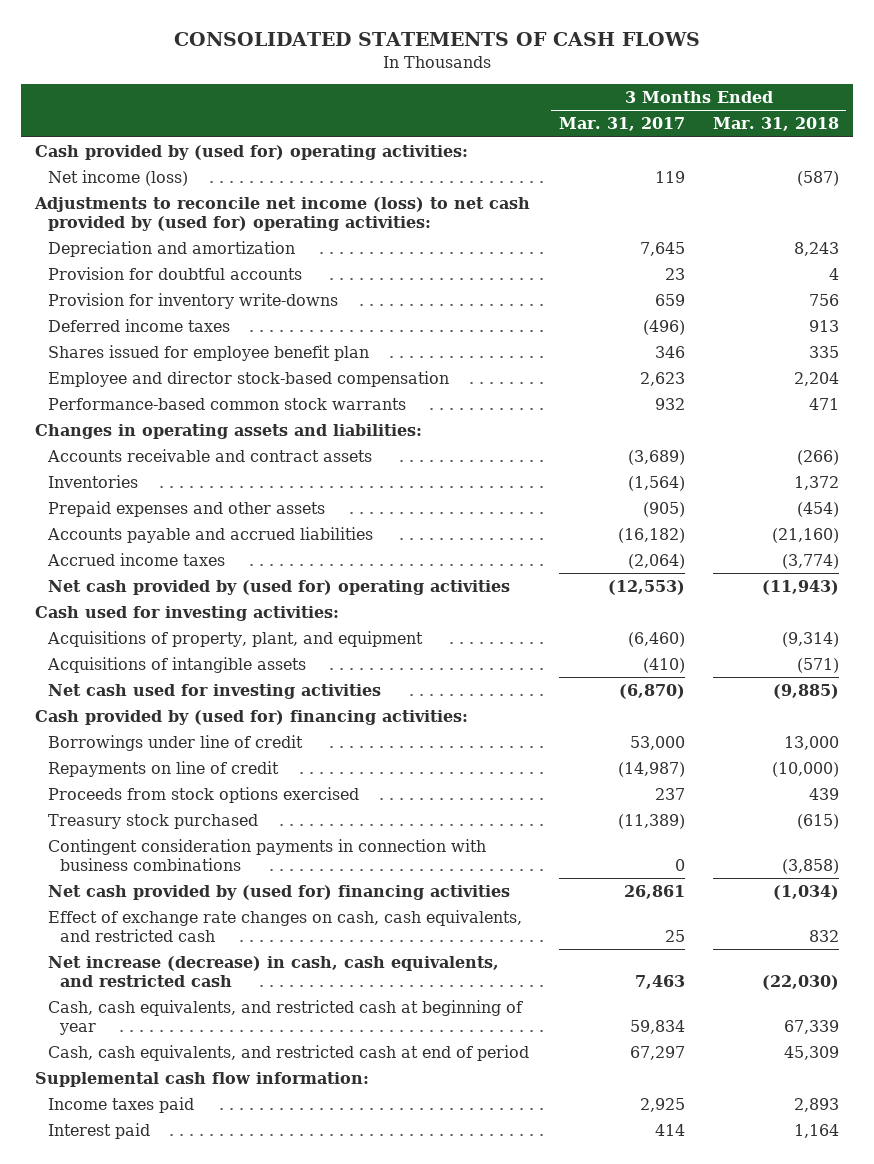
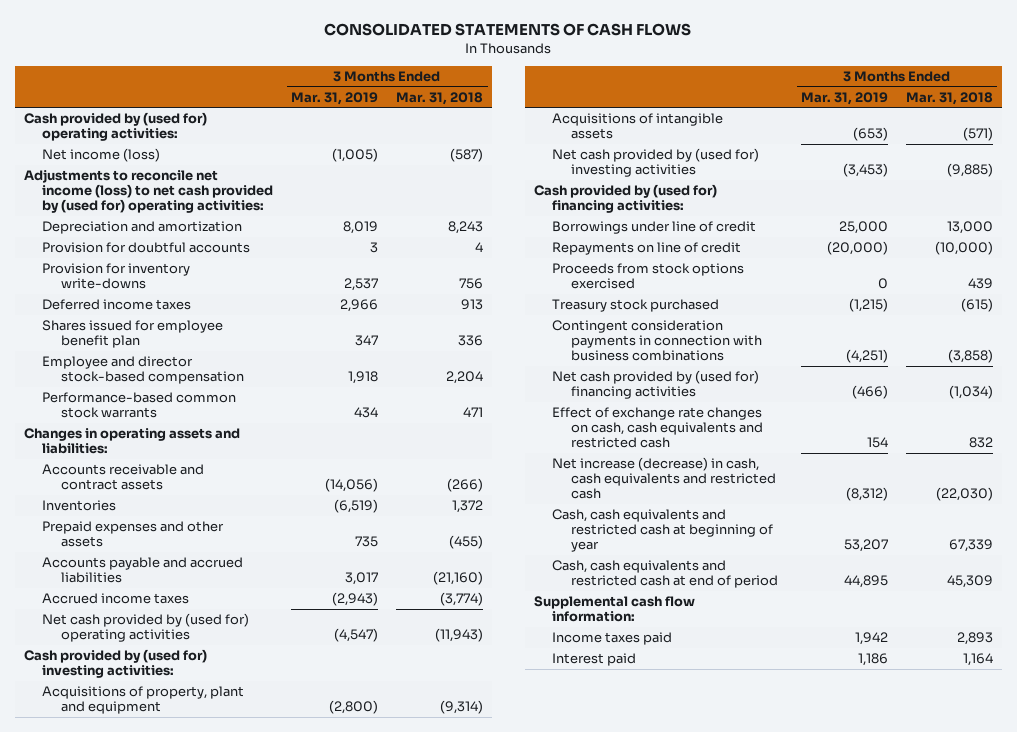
[558,117,685,132] Mar. 31, 2017 -> none
none -> [291,91,379,105] Mar. 31, 2019
[808,346,839,359] 335 -> [458,335,484,347] 336
[796,502,839,518] (454) -> [449,535,484,550] (455)
[35,606,340,622] Cash used for investing activities: -> [23,649,207,679] Cash provided by (used for) investing activities:
[46,631,423,648] Acquisitions of property, plant, and equipment -> [42,686,245,715] Acquisitions of property, plant and equipment
[47,684,381,700] Net cash used for investing activities -> [552,148,760,178] Net cash provided by (used for) investing activities
[47,910,522,942] Effect of exchange rate changes on cash, cash equivalents, and restricted cash -> [552,407,763,449] Effect of exchange rate changes on cash, cash equivalents and restricted cash
[47,956,499,987] Net increase (decrease) in cash, cash equivalents, and restricted cash -> [552,457,776,500] Net increase (decrease) in cash, cash equivalents and restricted cash
[47,1000,523,1035] Cash, cash equivalents, and restricted cash at beginning of year -> [552,509,773,553] Cash, cash equivalents and restricted cash at beginning of year
[47,1045,529,1062] Cash, cash equivalents, and restricted cash at end of period -> [552,560,778,589] Cash, cash equivalents and restricted cash at end of period

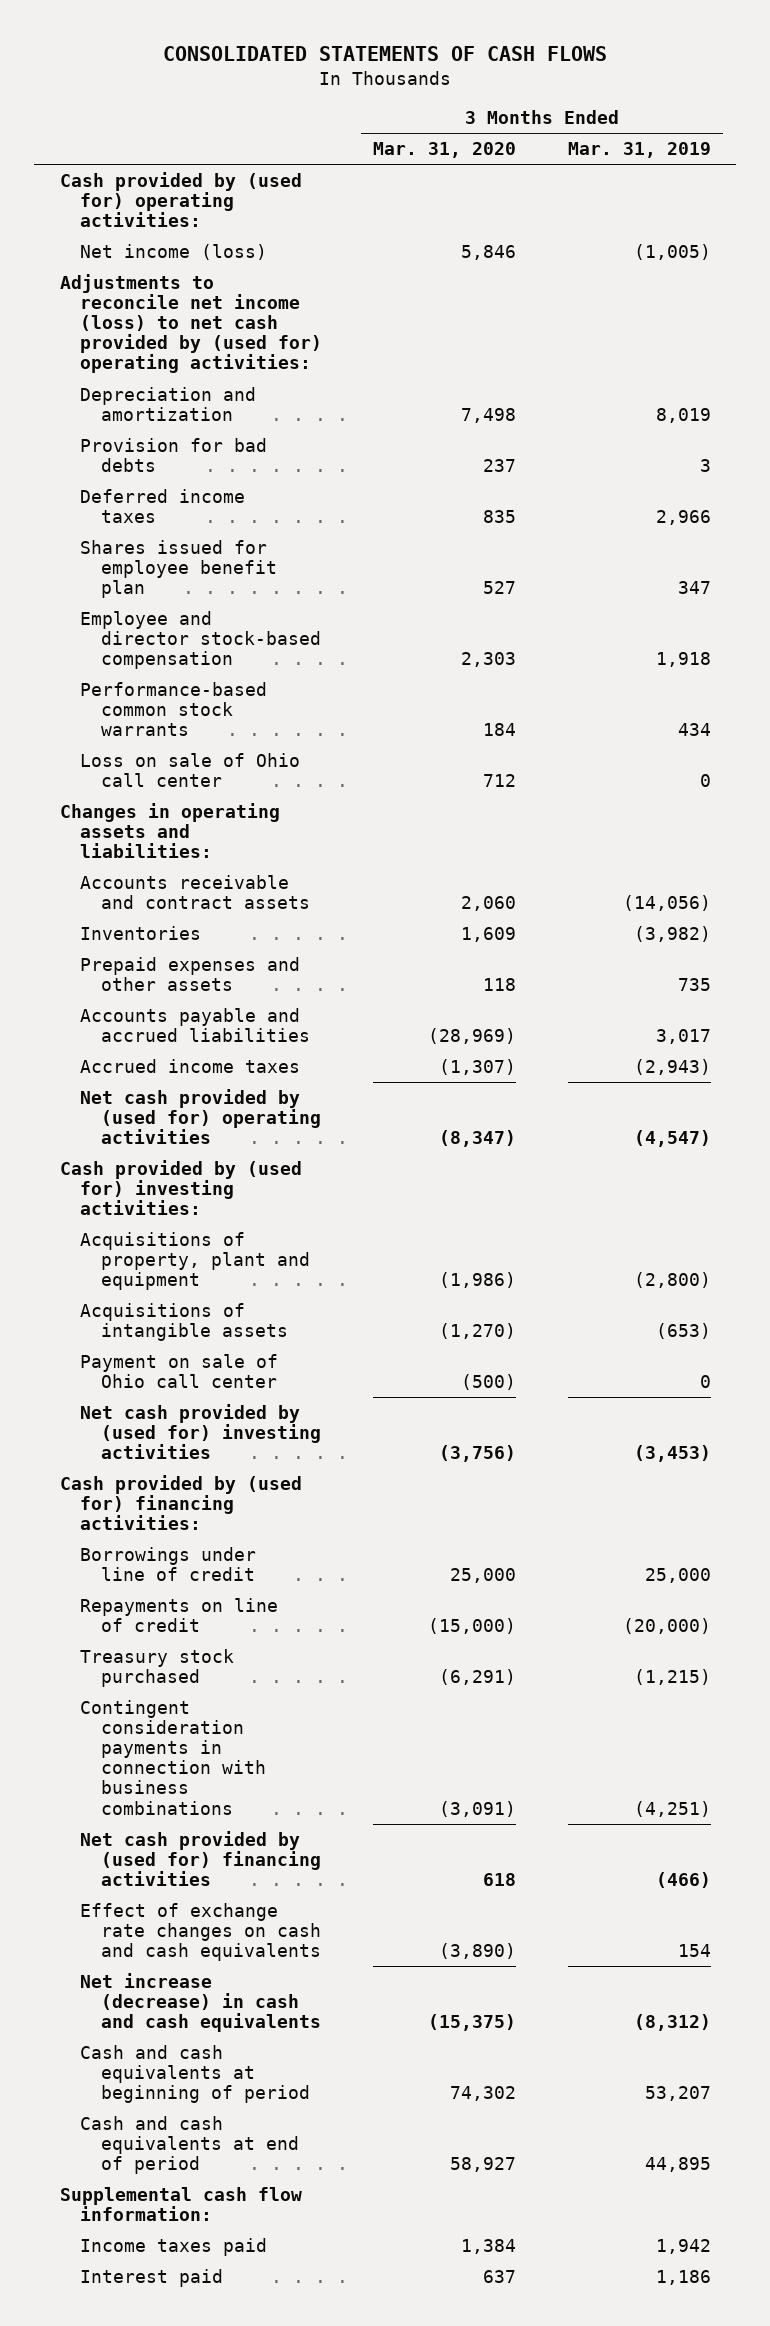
[396,91,484,105] Mar. 31, 2018 -> none
none -> [373,141,517,158] Mar. 31, 2020
[42,263,191,290] Provision for inventory write-downs -> none
[42,242,251,254] Provision for doubtful accounts -> [80,437,268,472] Provision for bad debts
none -> [80,752,301,787] Loss on sale of Ohio call center
[334,499,379,514] (6,519) -> [633,925,711,942] (3,982)
none -> [80,1353,279,1388] Payment on sale of Ohio call center
[552,263,745,290] Proceeds from stock options exercised -> none
[552,407,763,449] Effect of exchange rate changes on cash, cash equivalents and restricted cash -> [80,1902,321,1962] Effect of exchange rate changes on cash and cash equivalents
[552,457,776,500] Net increase (decrease) in cash, cash equivalents and restricted cash -> [80,1972,321,2033] Net increase (decrease) in cash and cash equivalents
[552,509,773,553] Cash, cash equivalents and restricted cash at beginning of year -> [80,2044,310,2104] Cash and cash equivalents at beginning of period
[552,560,778,589] Cash, cash equivalents and restricted cash at end of period -> [80,2115,299,2175] Cash and cash equivalents at end of period

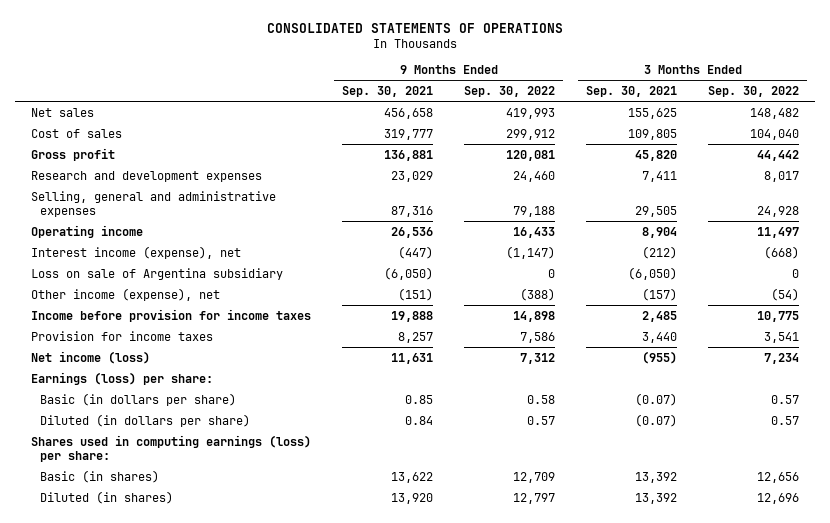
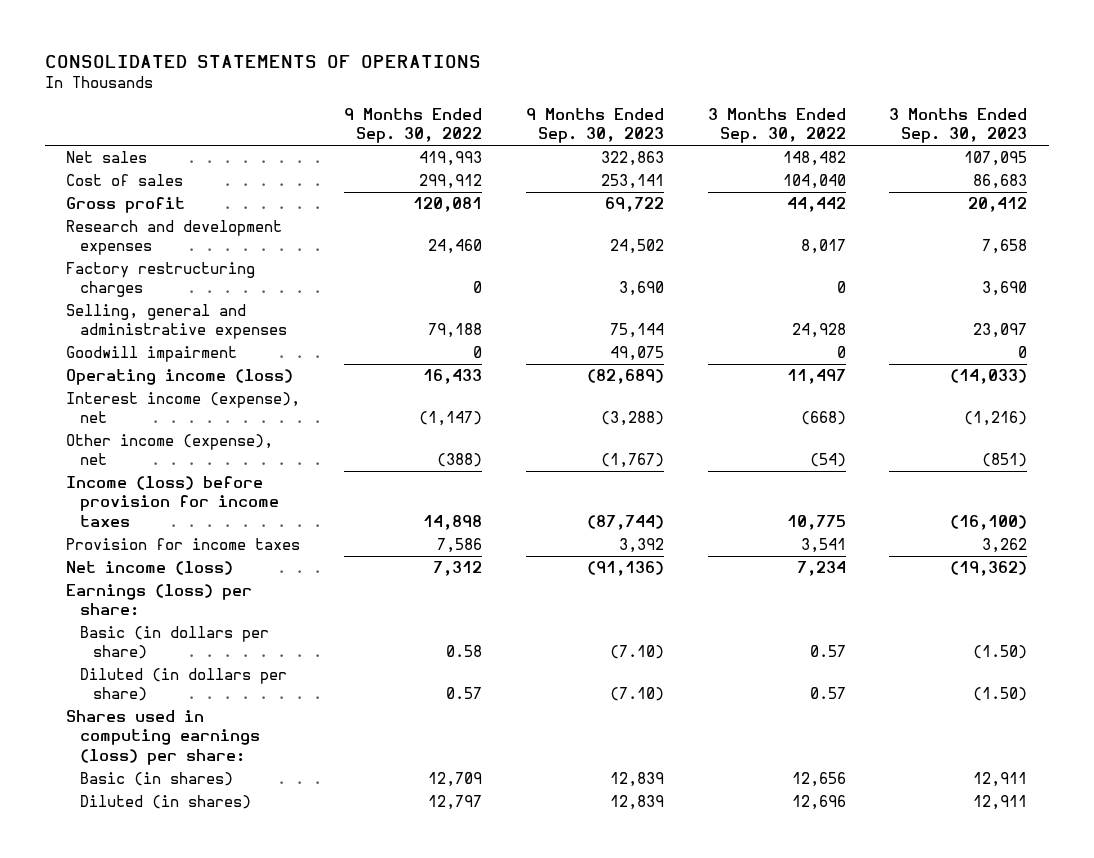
[341,86,433,98] Sep. 30, 2021 -> none
[586,86,678,98] Sep. 30, 2021 -> none
none -> [525,108,664,144] 9 Months Ended Sep. 30, 2023
none -> [889,108,1028,144] 3 Months Ended Sep. 30, 2023
none -> [66,262,256,298] Factory restructuring charges
none -> [66,346,238,363] Goodwill impairment
[30,224,143,238] Operating income -> [66,369,294,386] Operating income (loss)
[30,267,283,280] Loss on sale of Argentina subsidiary -> none
[30,308,311,322] Income before provision for income taxes -> [66,476,279,527] Income (loss) before provision for income taxes

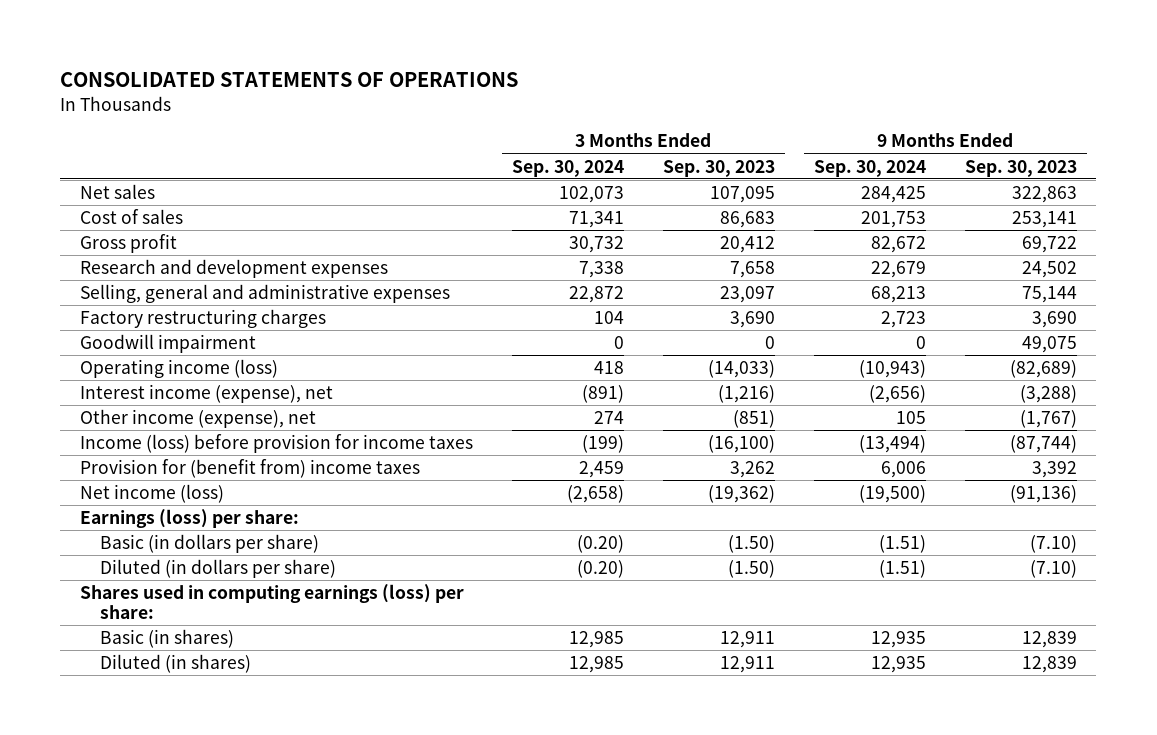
[344,108,483,144] 9 Months Ended Sep. 30, 2022 -> none
[707,108,846,144] 3 Months Ended Sep. 30, 2022 -> none
none -> [511,159,624,177] Sep. 30, 2024
none -> [813,159,926,177] Sep. 30, 2024
[66,262,256,298] Factory restructuring charges -> [79,309,326,329] Factory restructuring charges
[66,538,301,551] Provision for income taxes -> [79,459,420,479] Provision for (benefit from) income taxes

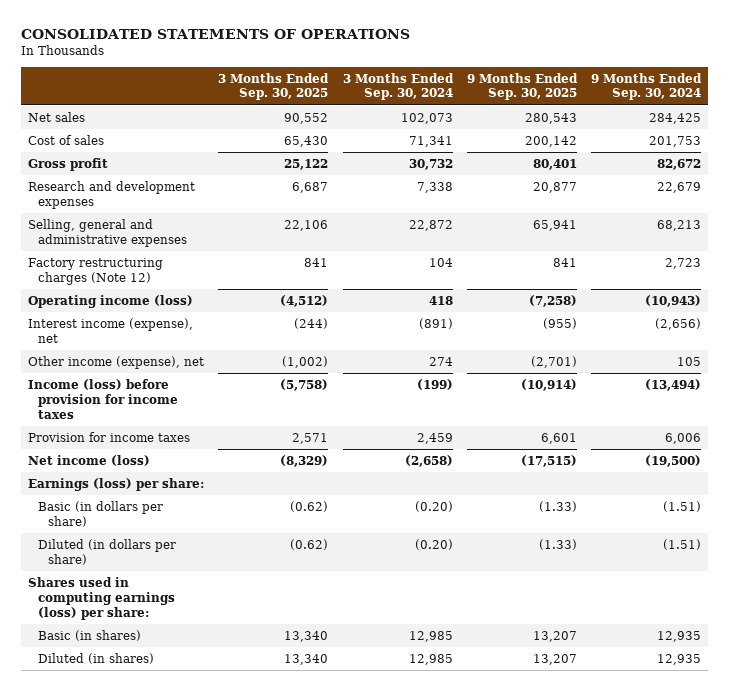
[662,159,775,177] Sep. 30, 2023 -> none
[964,159,1077,177] Sep. 30, 2023 -> none
none -> [218,72,330,101] 3 Months Ended Sep. 30, 2025
none -> [466,72,578,101] 9 Months Ended Sep. 30, 2025
[79,334,256,354] Goodwill impairment -> none
[79,309,326,329] Factory restructuring charges -> [27,257,163,285] Factory restructuring charges (Note 12)
[79,459,420,479] Provision for (benefit from) income taxes -> [27,431,190,442] Provision for income taxes

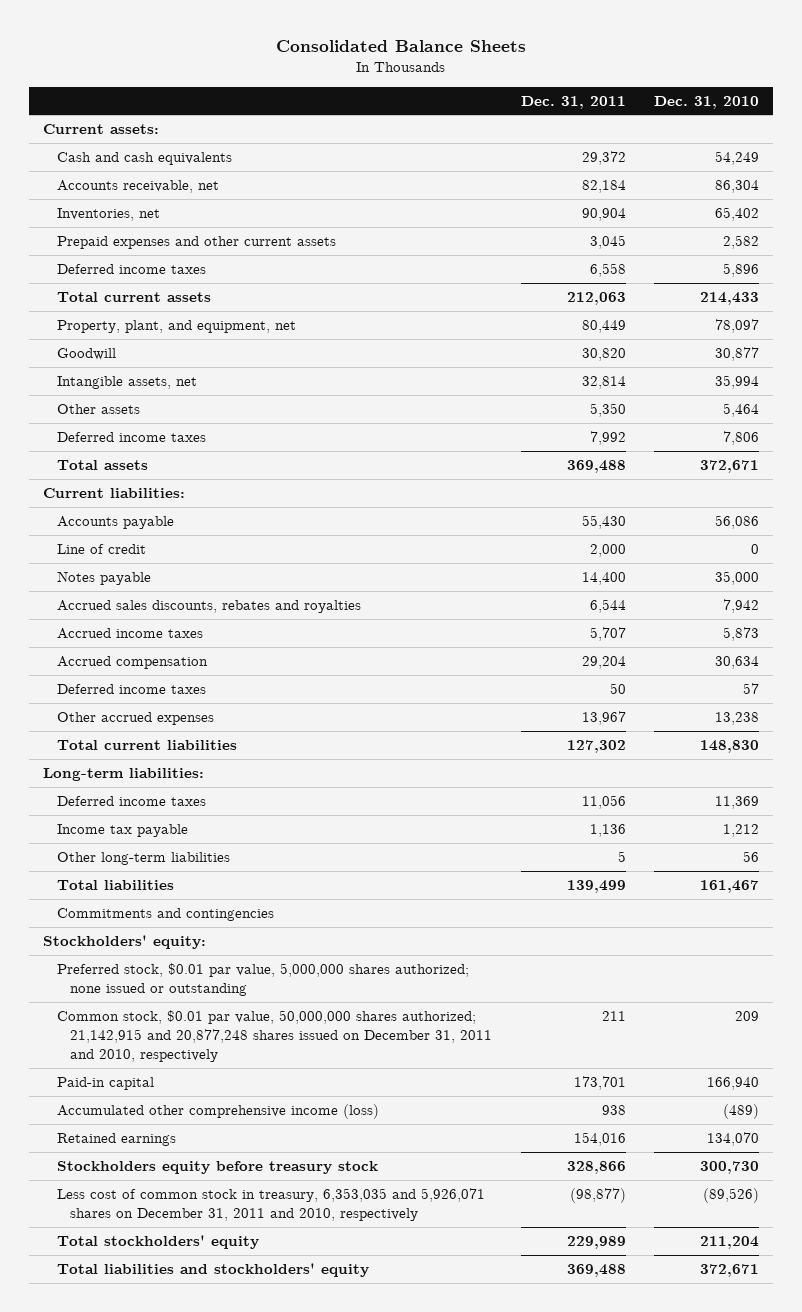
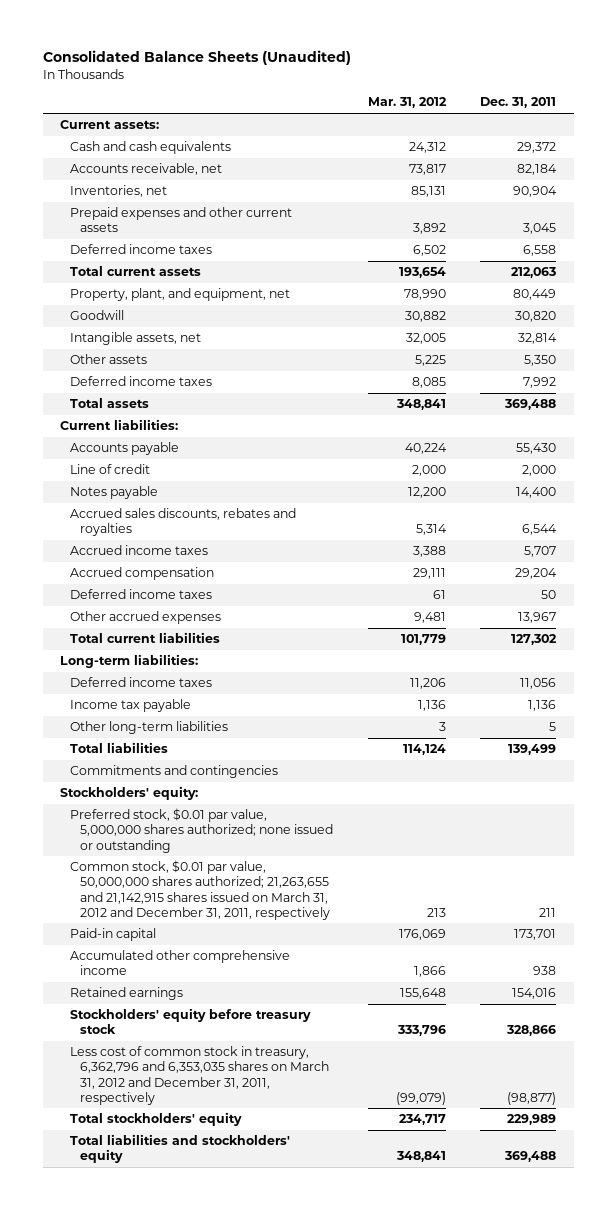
[275,39,526,52] Consolidated Balance Sheets -> [42,50,351,66] Consolidated Balance Sheets (Unaudited)
[654,95,760,109] Dec. 31, 2010 -> none
none -> [367,97,447,109] Mar. 31, 2012
[56,1010,493,1062] Common stock, $0.01 par value, 50,000,000 shares authorized; 21,142,915 and 20,877,248 shares issued on December 31, 2011 and 2010, respectively -> [70,860,330,920] Common stock, $0.01 par value, 50,000,000 shares authorized; 21,263,655 and 21,142,915 shares issued on March 31, 2012 and December 31, 2011, respectively
[56,1104,379,1120] Accumulated other comprehensive income (loss) -> [70,950,291,976] Accumulated other comprehensive income
[56,1161,378,1175] Stockholders equity before treasury stock -> [70,1008,312,1035] Stockholders' equity before treasury stock
[56,1188,485,1221] Less cost of common stock in treasury, 6,353,035 and 5,926,071 shares on December 31, 2011 and 2010, respectively -> [70,1046,329,1105] Less cost of common stock in treasury, 6,362,796 and 6,353,035 shares on March 31, 2012 and December 31, 2011, respectively

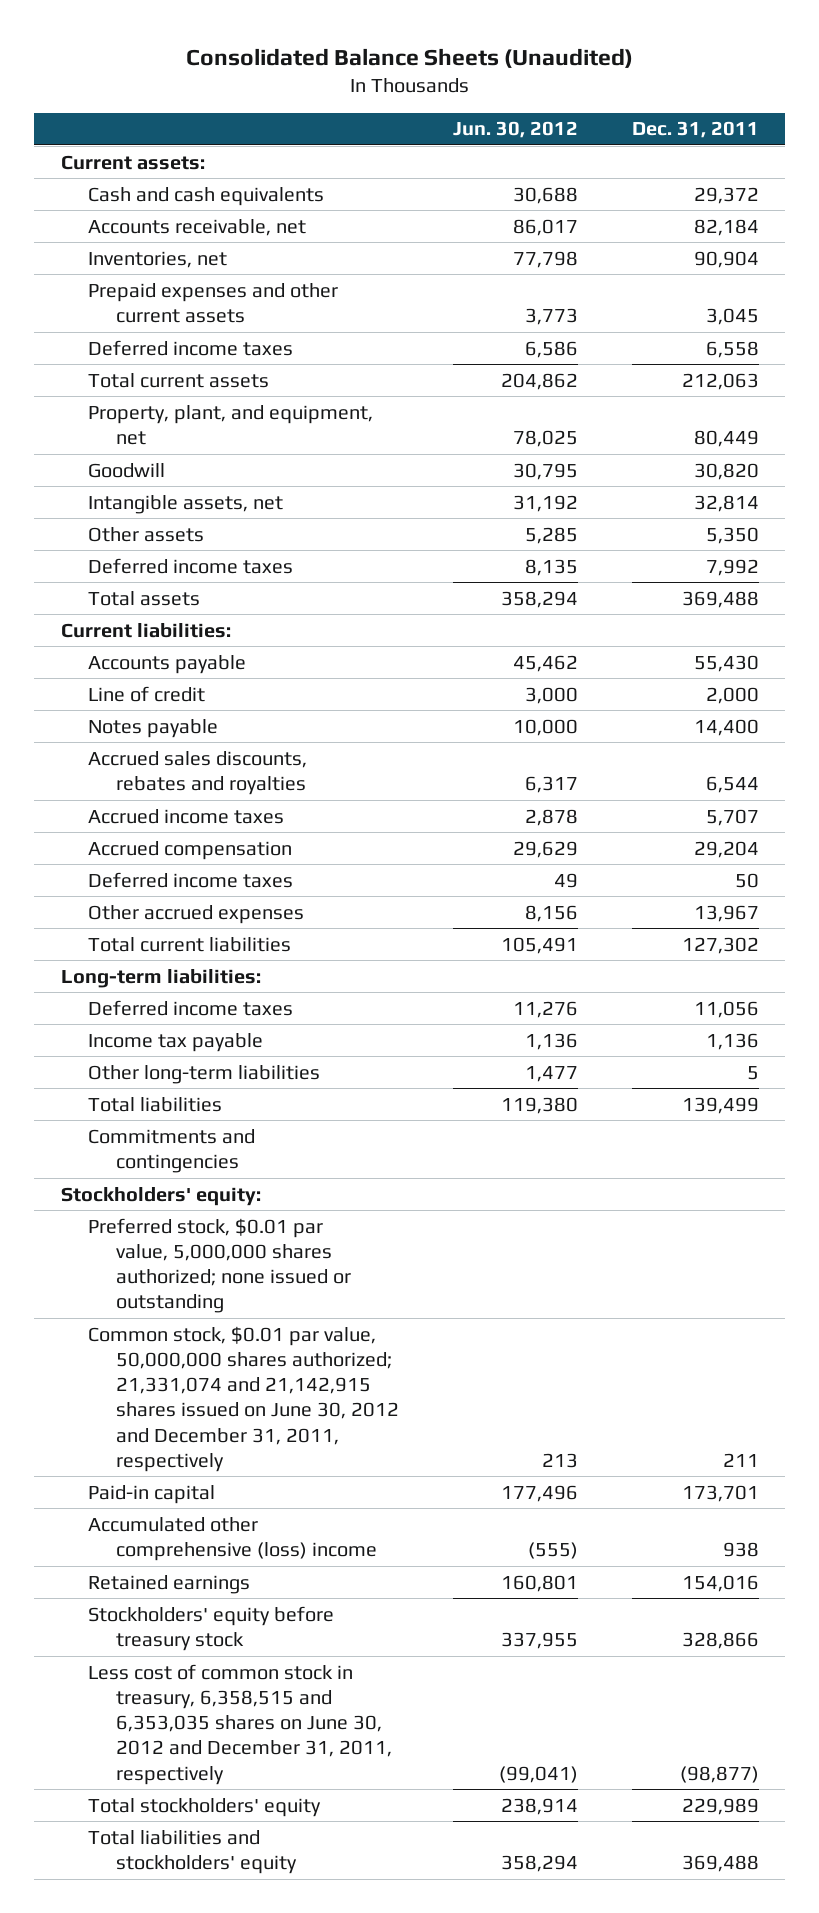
[367,97,447,109] Mar. 31, 2012 -> none
none -> [452,121,578,139] Jun. 30, 2012
[70,860,330,920] Common stock, $0.01 par value, 50,000,000 shares authorized; 21,263,655 and 21,142,915 shares issued on March 31, 2012 and December 31, 2011, respectively -> [88,1325,400,1472] Common stock, $0.01 par value, 50,000,000 shares authorized; 21,331,074 and 21,142,915 shares issued on June 30, 2012 and December 31, 2011, respectively
[70,950,291,976] Accumulated other comprehensive income -> [88,1516,378,1561] Accumulated other comprehensive (loss) income
[70,1046,329,1105] Less cost of common stock in treasury, 6,362,796 and 6,353,035 shares on March 31, 2012 and December 31, 2011, respectively -> [88,1663,393,1785] Less cost of common stock in treasury, 6,358,515 and 6,353,035 shares on June 30, 2012 and December 31, 2011, respectively

